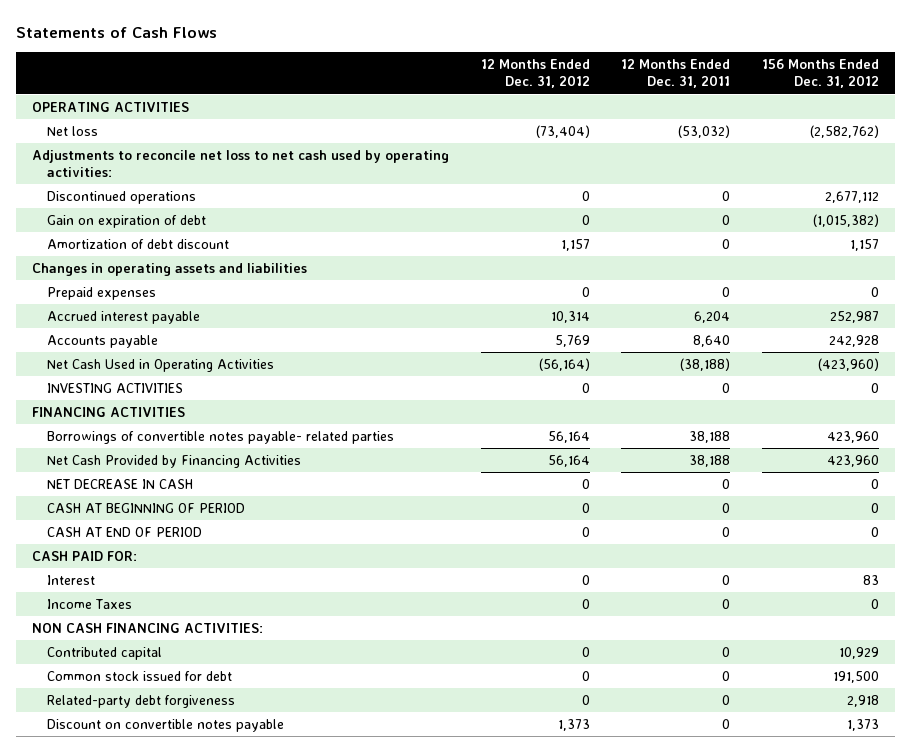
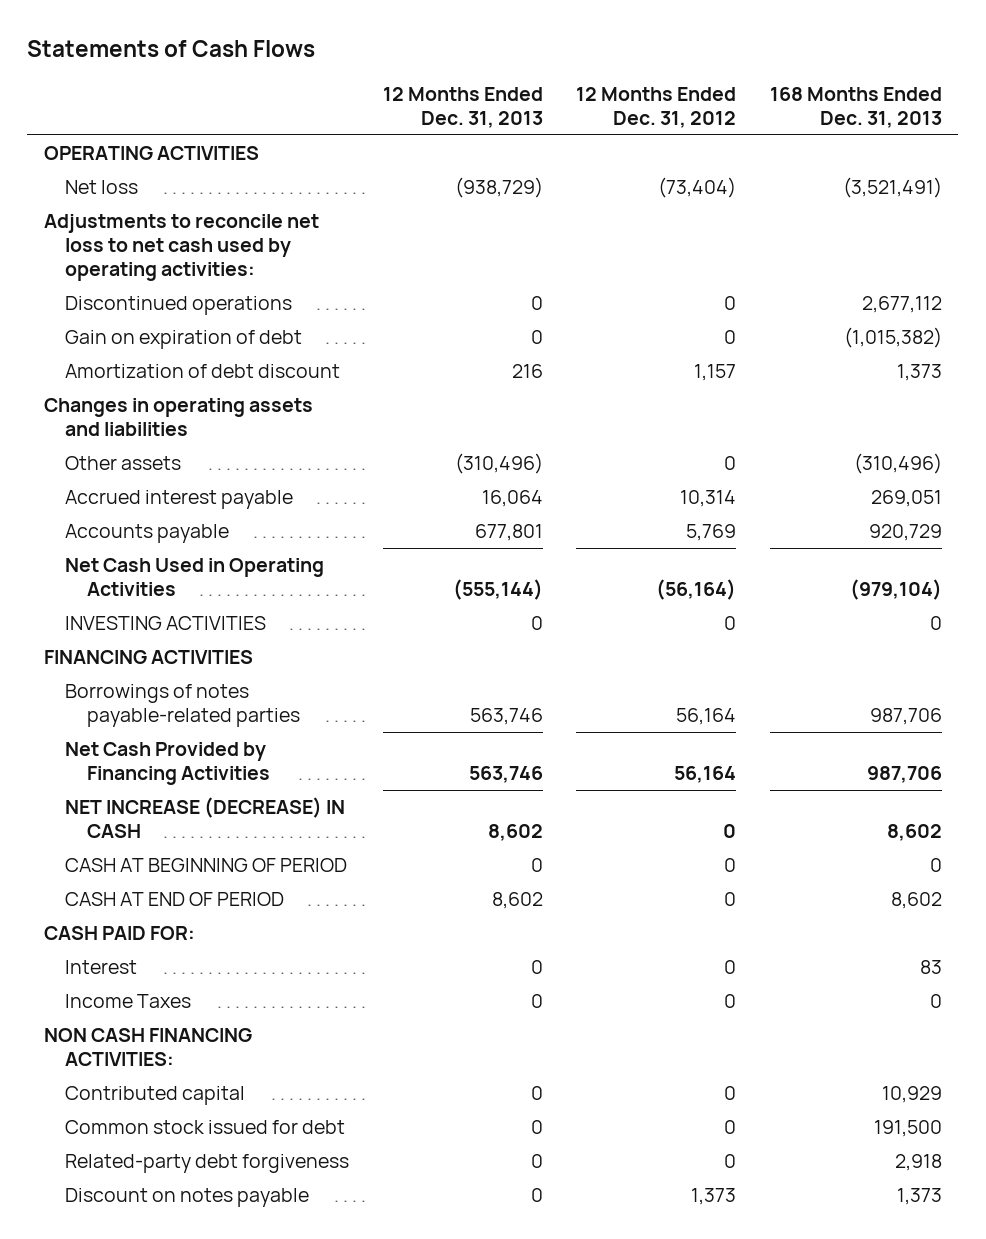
[621,58,731,89] 12 Months Ended Dec. 31, 2011 -> none
[762,58,880,89] 156 Months Ended Dec. 31, 2012 -> none
none -> [382,86,543,128] 12 Months Ended Dec. 31, 2013
none -> [769,86,942,128] 168 Months Ended Dec. 31, 2013
[46,286,156,300] Prepaid expenses -> none
none -> [65,455,182,470] Other assets
[46,430,394,444] Borrowings of convertible notes payable- related parties -> [65,683,300,728] Borrowings of notes payable-related parties
[46,478,193,489] NET DECREASE IN CASH -> [65,796,346,839] NET INCREASE (DECREASE) IN CASH
[46,718,284,732] Discount on convertible notes payable -> [65,1187,310,1207] Discount on notes payable

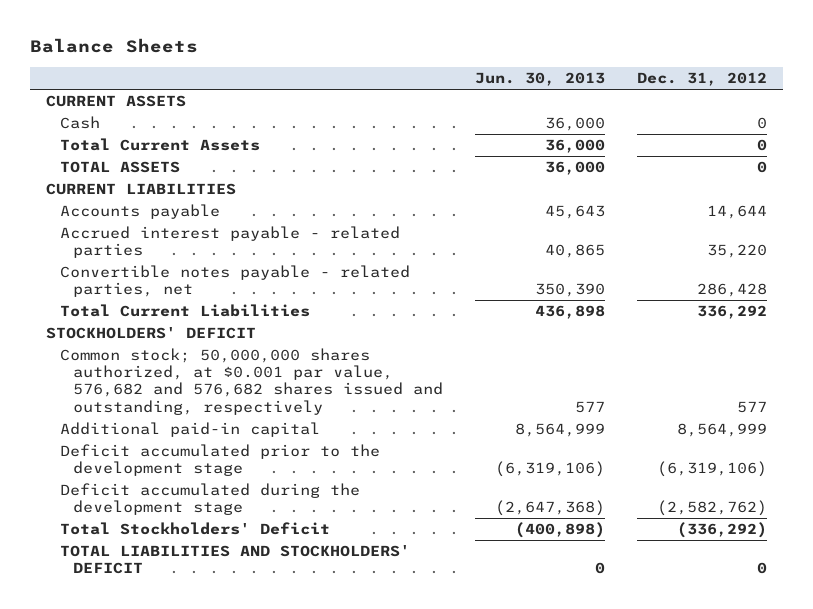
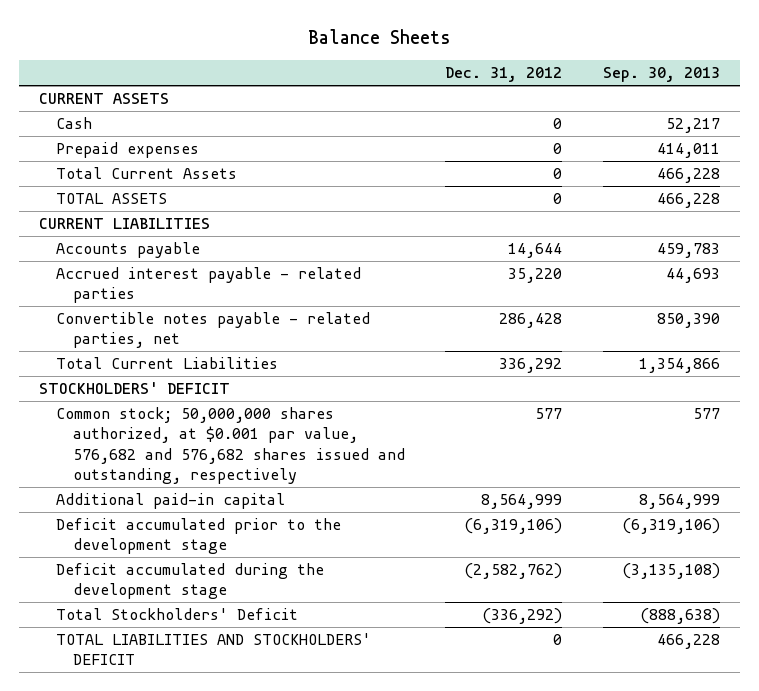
[474,71,605,86] Jun. 30, 2013 -> none
none -> [603,67,721,83] Sep. 30, 2013
none -> [56,141,200,158] Prepaid expenses

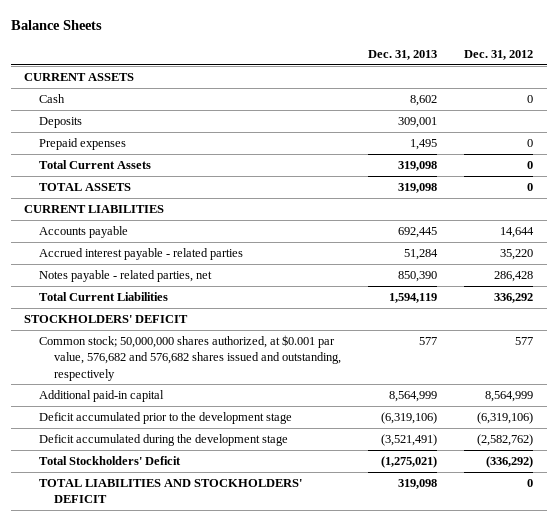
[603,67,721,83] Sep. 30, 2013 -> none
none -> [368,49,438,60] Dec. 31, 2013
none -> [39,117,83,129] Deposits
[56,311,371,349] Convertible notes payable - related parties, net -> [39,270,213,283] Notes payable - related parties, net

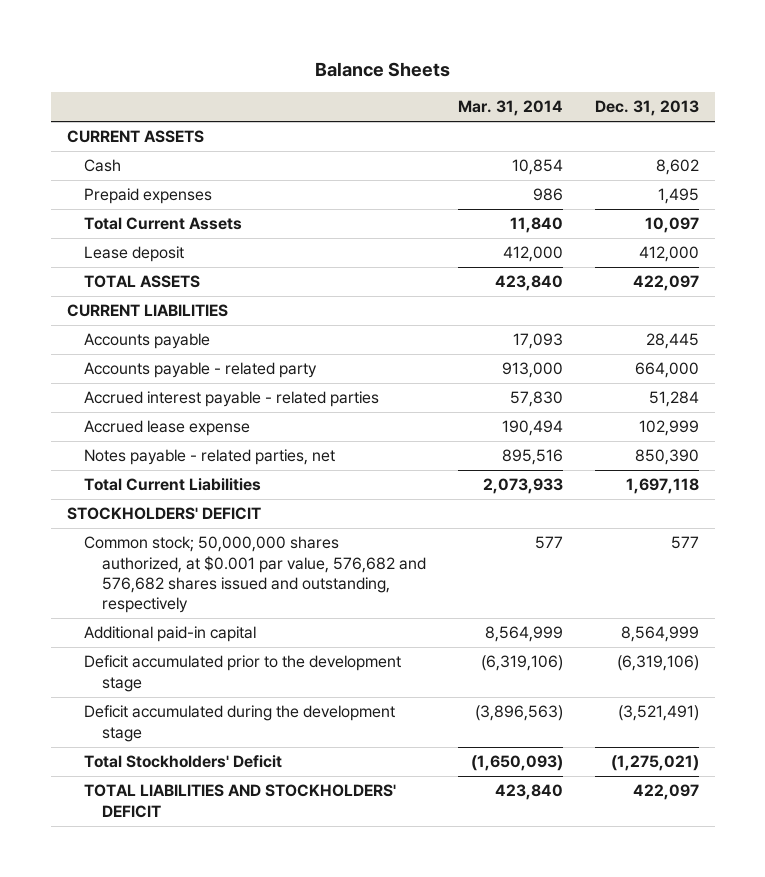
[464,49,534,60] Dec. 31, 2012 -> none
none -> [457,100,563,117] Mar. 31, 2014
[39,117,83,129] Deposits -> none
[398,161,438,172] 319,098 -> [644,217,699,234] 10,097
none -> [84,246,185,263] Lease deposit
[398,183,438,194] 319,098 -> [632,275,699,292] 422,097
[398,227,438,239] 692,445 -> [645,333,699,350] 28,445
none -> [84,362,318,379] Accounts payable - related party
none -> [84,420,251,437] Accrued lease expense
[389,293,438,304] 1,594,119 -> [625,478,699,495] 1,697,118
[398,479,438,490] 319,098 -> [632,784,699,801] 422,097

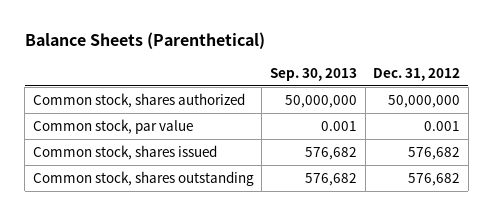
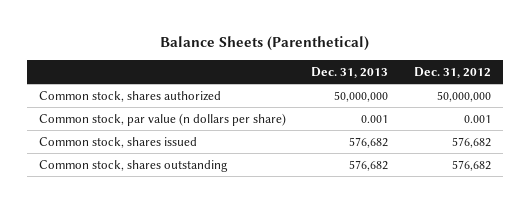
[270,67,358,81] Sep. 30, 2013 -> none
none -> [311,66,389,78] Dec. 31, 2013
[32,119,193,135] Common stock, par value -> [39,112,287,126] Common stock, par value (n dollars per share)

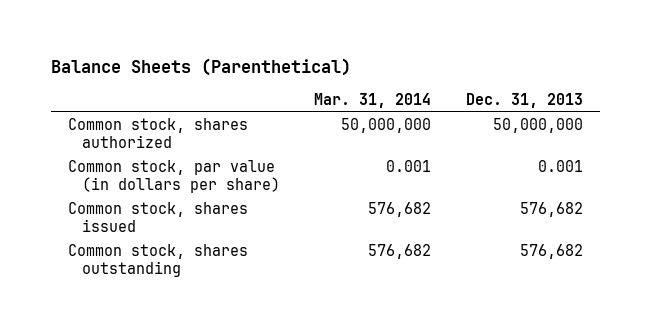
[413,66,491,78] Dec. 31, 2012 -> none
none -> [314,93,432,109] Mar. 31, 2014
[39,112,287,126] Common stock, par value (n dollars per share) -> [68,160,280,194] Common stock, par value (in dollars per share)

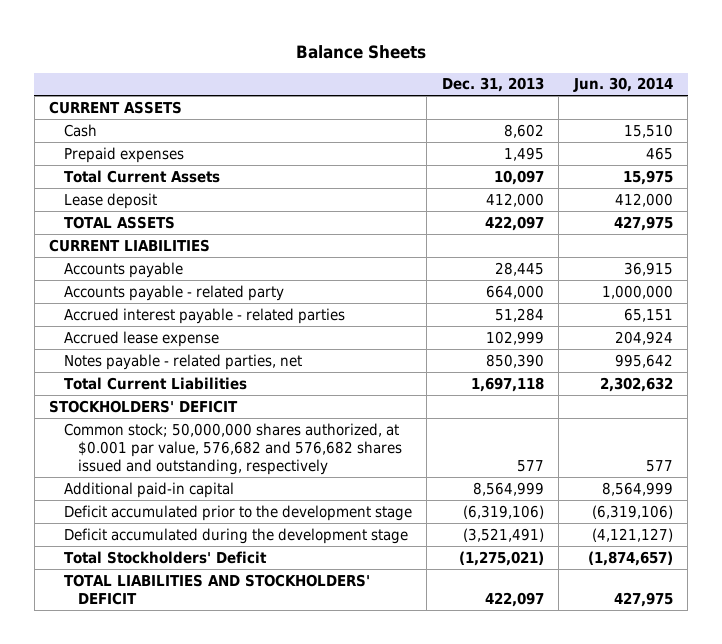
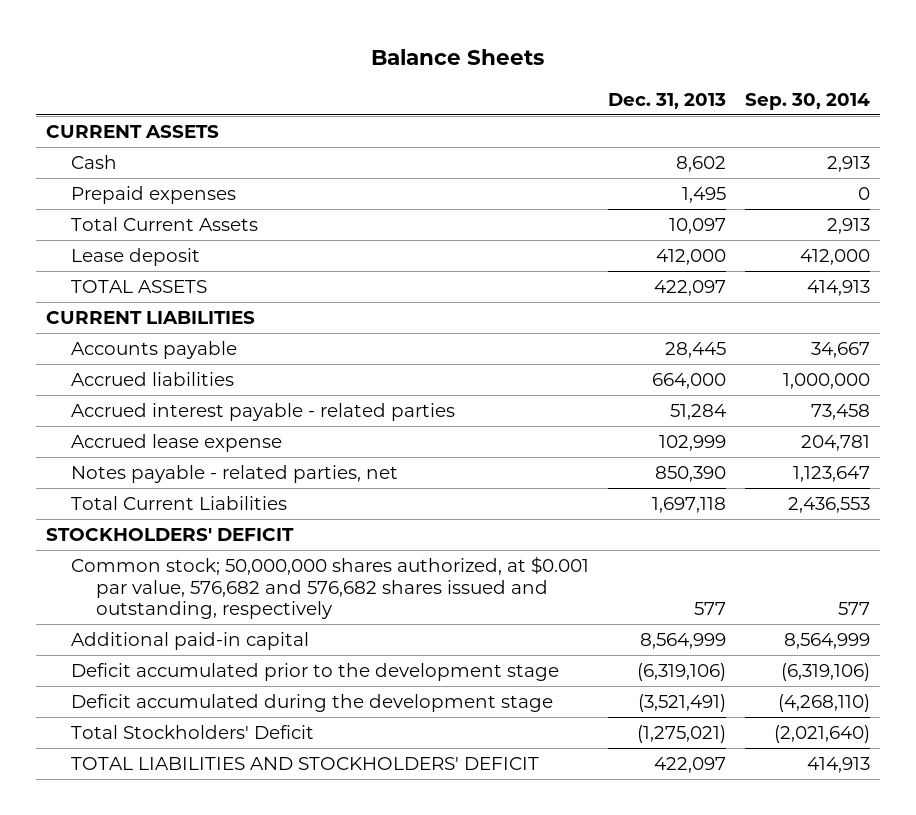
[572,77,673,93] Jun. 30, 2014 -> none
none -> [745,92,871,110] Sep. 30, 2014
[63,284,284,301] Accounts payable - related party -> [71,372,235,387] Accrued liabilities

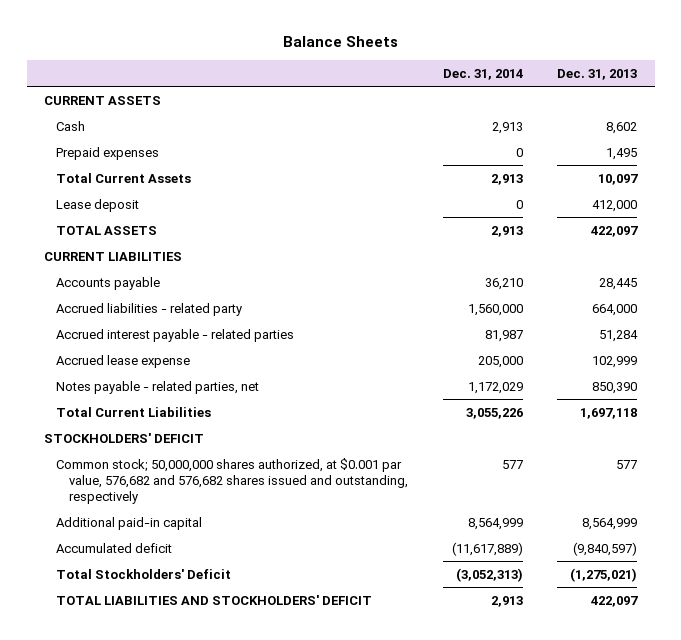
[745,92,871,110] Sep. 30, 2014 -> none
none -> [442,68,523,80] Dec. 31, 2014
[71,372,235,387] Accrued liabilities -> [56,302,243,316] Accrued liabilities - related party
[71,663,560,682] Deficit accumulated prior to the development stage -> none
[71,694,554,713] Deficit accumulated during the development stage -> none
none -> [56,542,173,553] Accumulated deficit

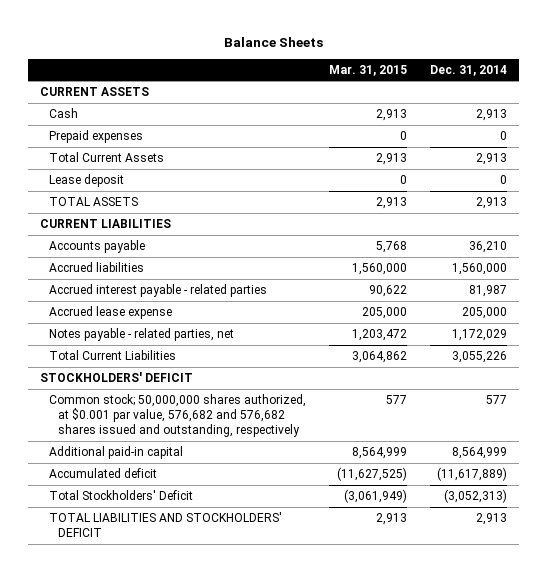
[557,68,638,80] Dec. 31, 2013 -> none
none -> [329,64,408,76] Mar. 31, 2015
[56,302,243,316] Accrued liabilities - related party -> [49,262,145,273] Accrued liabilities

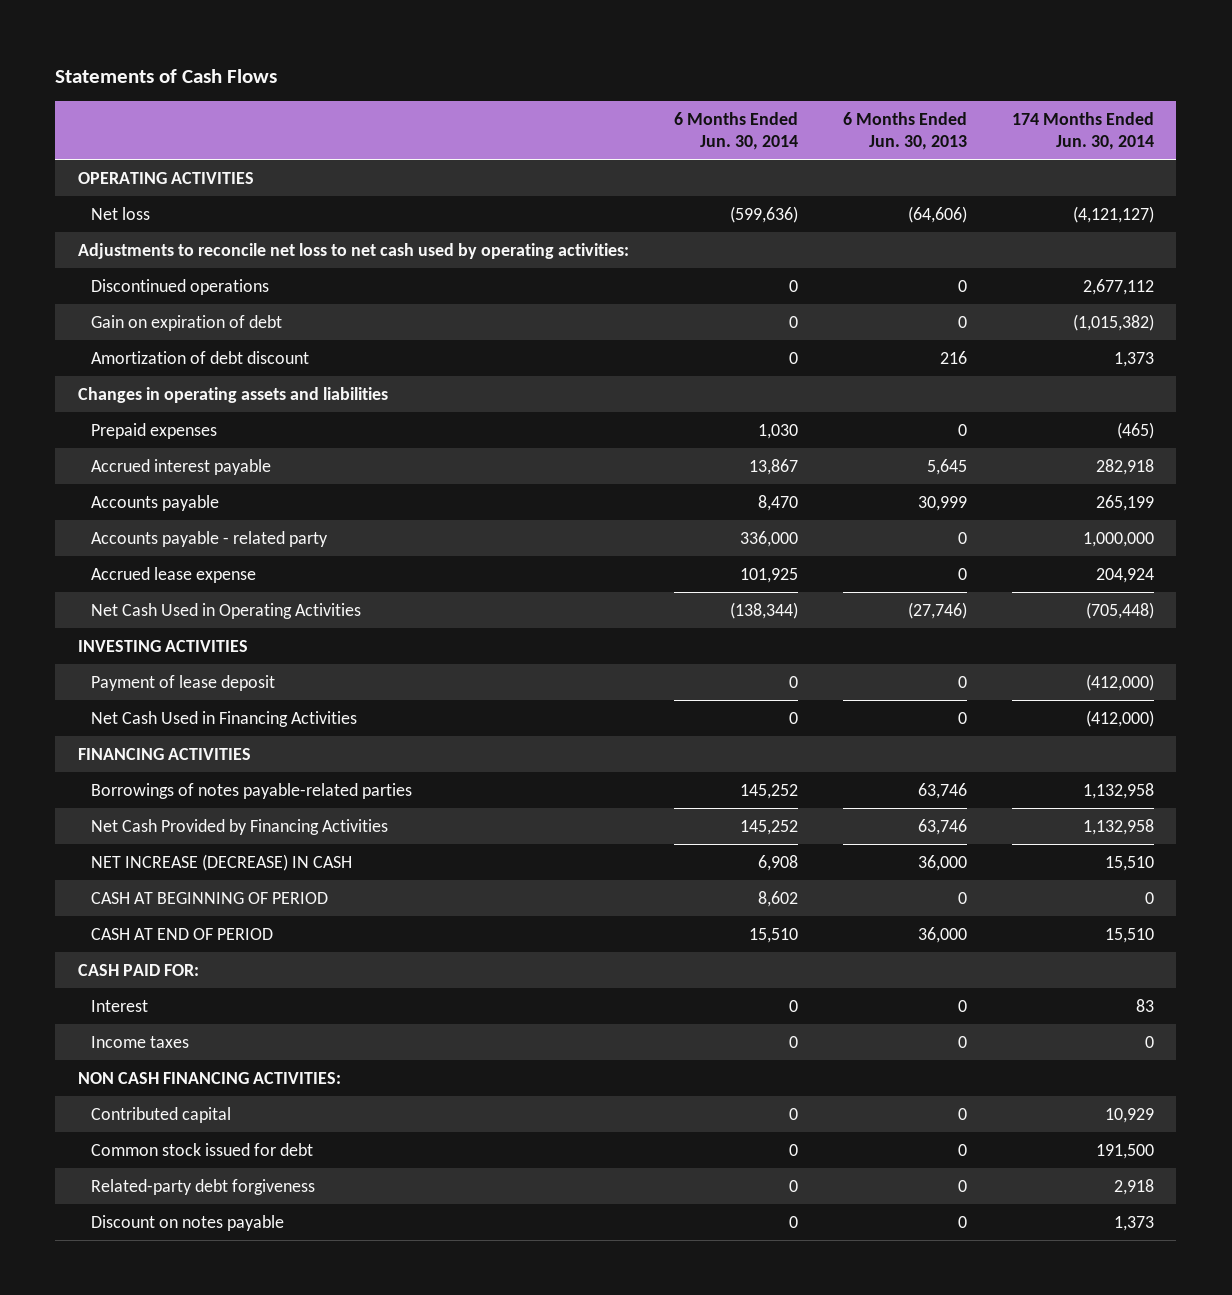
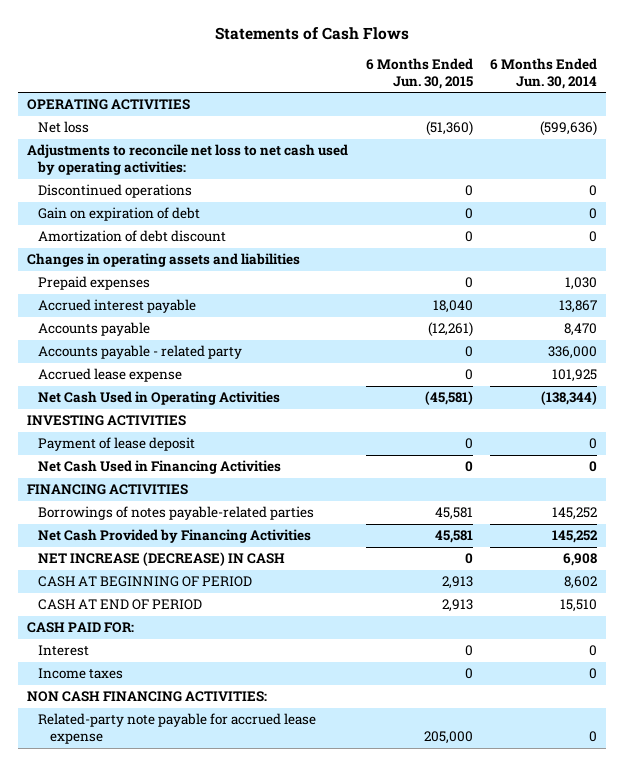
[842,111,967,151] 6 Months Ended Jun. 30, 2013 -> none
[1011,111,1154,151] 174 Months Ended Jun. 30, 2014 -> none
none -> [365,58,473,89] 6 Months Ended Jun. 30, 2015
[91,1106,232,1123] Contributed capital -> none
[91,1142,314,1156] Common stock issued for debt -> none
[91,1178,316,1195] Related-party debt forgiveness -> none
[91,1214,285,1231] Discount on notes payable -> none
none -> [38,713,317,745] Related-party note payable for accrued lease expense

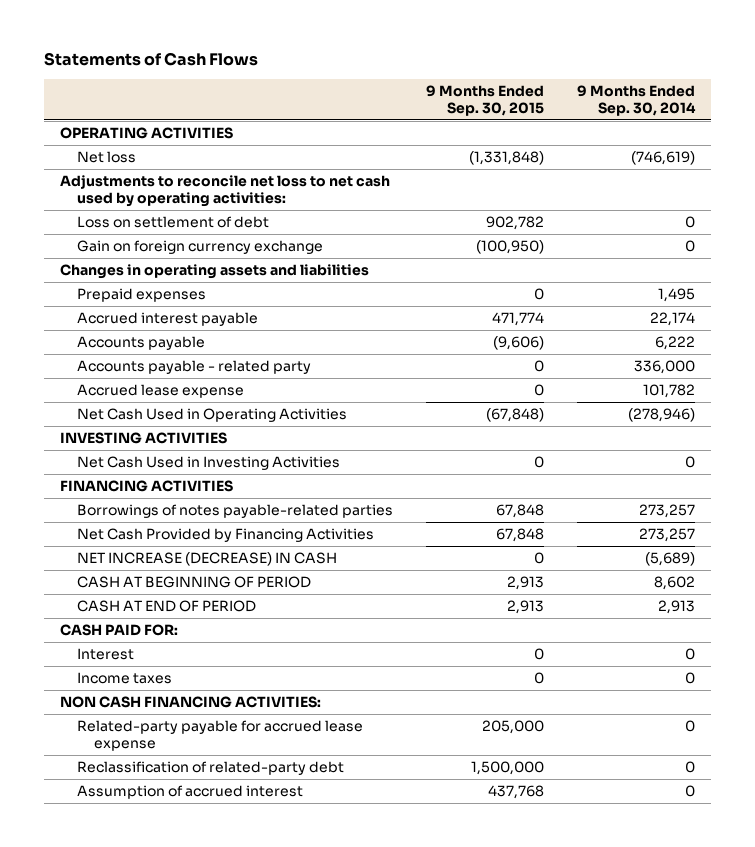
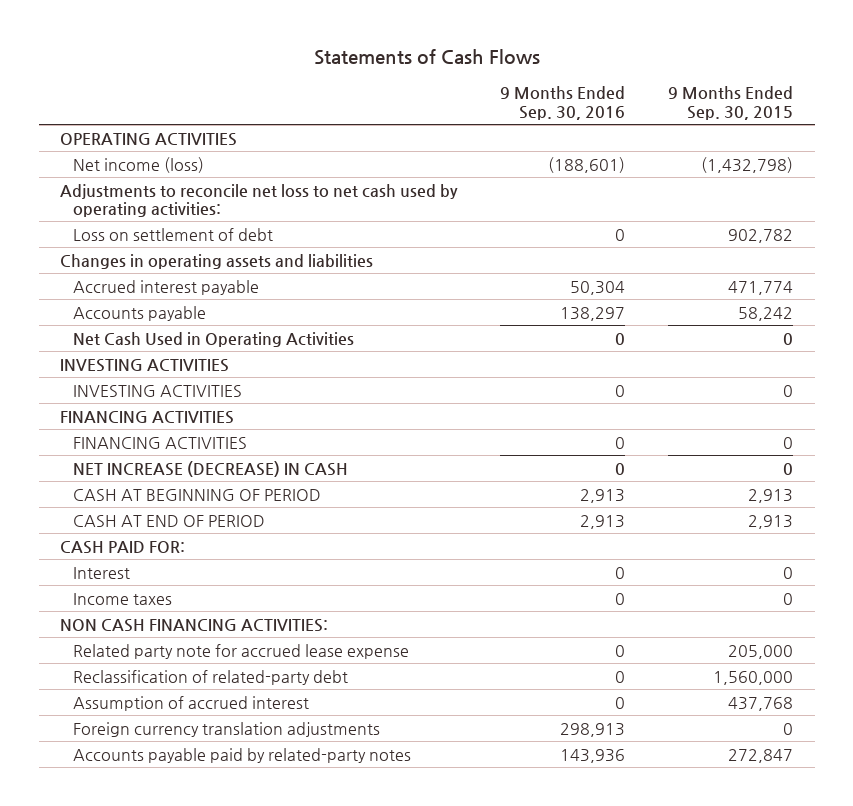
[576,85,696,117] 9 Months Ended Sep. 30, 2014 -> none
none -> [500,86,626,120] 9 Months Ended Sep. 30, 2016
[76,150,136,163] Net loss -> [72,156,204,173] Net income (loss)
[468,150,544,165] (1,331,848) -> [701,156,794,173] (1,432,798)
[76,239,323,254] Gain on foreign currency exchange -> none
[76,287,206,302] Prepaid expenses -> none
[76,359,311,374] Accounts payable - related party -> none
[76,383,244,398] Accrued lease expense -> none
[492,335,544,350] (9,606) -> [738,306,794,321] 58,242
[485,407,544,422] (67,848) -> [783,332,794,345] 0
[76,455,340,470] Net Cash Used in Investing Activities -> [72,384,242,397] INVESTING ACTIVITIES
[76,503,393,518] Borrowings of notes payable-related parties -> none
[76,527,374,542] Net Cash Provided by Financing Activities -> [72,436,247,449] FINANCING ACTIVITIES
[495,527,544,542] 67,848 -> [783,436,794,449] 0
[76,719,363,751] Related-party payable for accrued lease expense -> [72,643,409,659] Related party note for accrued lease expense
[470,760,544,775] 1,500,000 -> [713,670,794,685] 1,560,000
none -> [72,721,380,737] Foreign currency translation adjustments
none -> [72,747,411,763] Accounts payable paid by related-party notes

